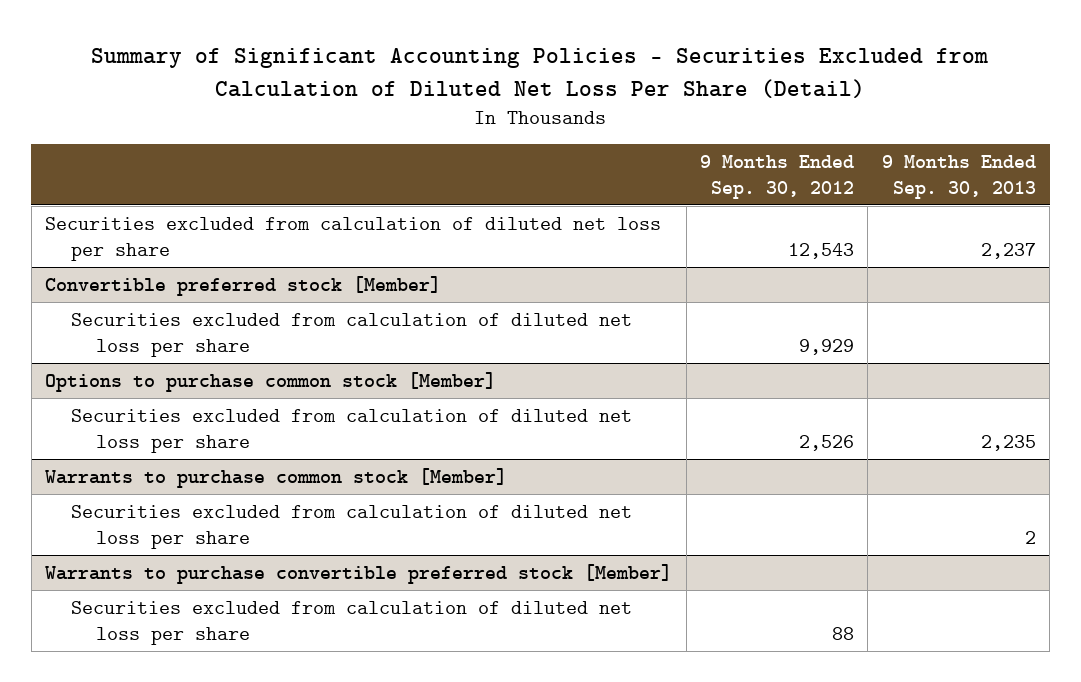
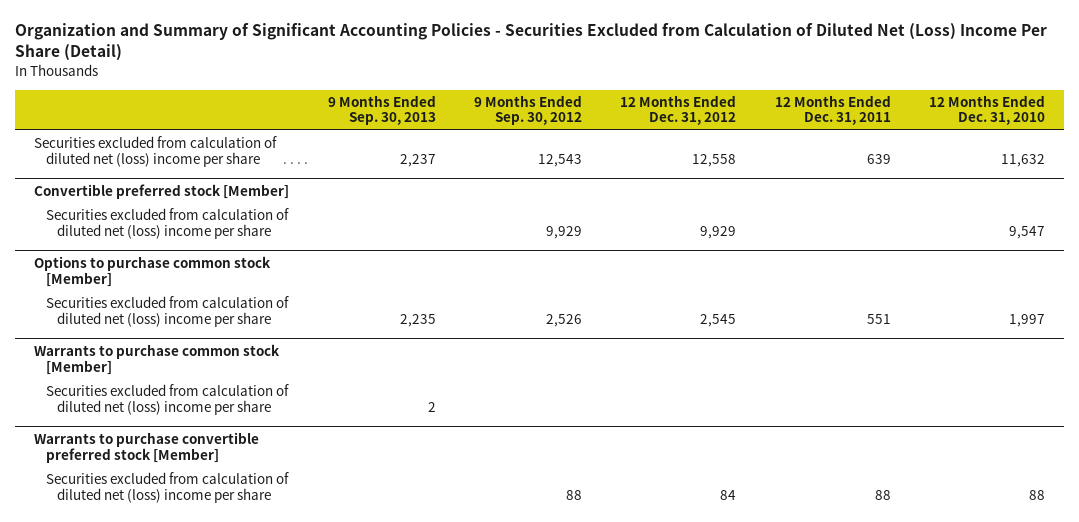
[91,48,989,98] Summary of Significant Accounting Policies - Securities Excluded from Calculation of Diluted Net Loss Per Share (Detail) -> [14,23,1047,62] Organization and Summary of Significant Accounting Policies - Securities Excluded from Calculation of Diluted Net (Loss) Income Per Share (Detail)
none -> [620,94,737,126] 12 Months Ended Dec. 31, 2012
none -> [774,94,891,126] 12 Months Ended Dec. 31, 2011
none -> [929,94,1046,126] 12 Months Ended Dec. 31, 2010
[45,216,662,261] Securities excluded from calculation of diluted net loss per share -> [34,136,278,167] Securities excluded from calculation of diluted net (loss) income per share
[70,312,632,357] Securities excluded from calculation of diluted net loss per share -> [45,208,289,239] Securities excluded from calculation of diluted net (loss) income per share
[70,408,632,453] Securities excluded from calculation of diluted net loss per share -> [45,296,289,327] Securities excluded from calculation of diluted net (loss) income per share
[70,504,632,549] Securities excluded from calculation of diluted net loss per share -> [45,384,289,415] Securities excluded from calculation of diluted net (loss) income per share
[70,600,632,645] Securities excluded from calculation of diluted net loss per share -> [45,472,289,503] Securities excluded from calculation of diluted net (loss) income per share

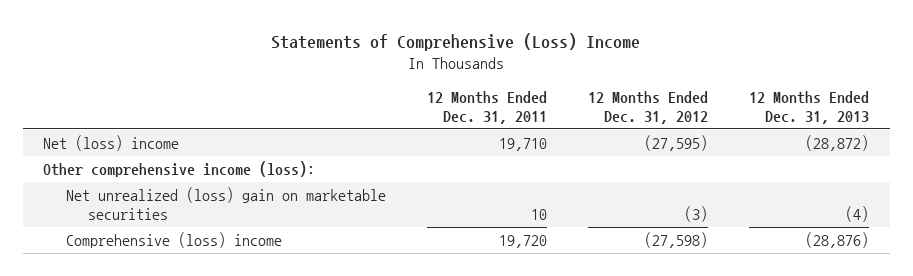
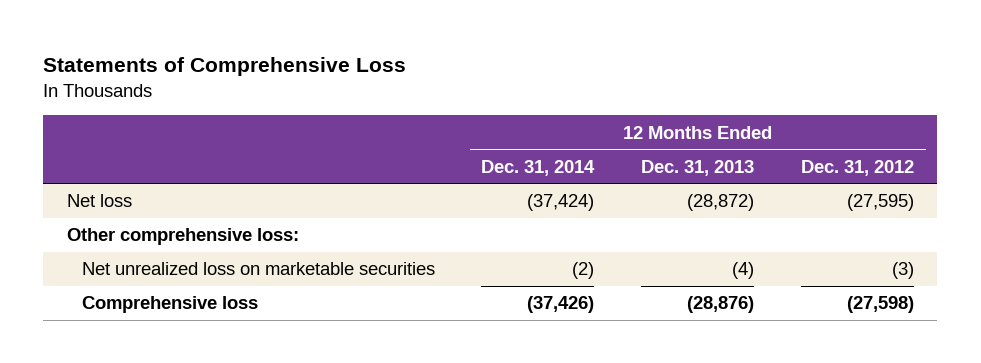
[271,33,641,52] Statements of Comprehensive (Loss) Income -> [43,56,407,76] Statements of Comprehensive Loss
[426,91,547,124] 12 Months Ended Dec. 31, 2011 -> none
none -> [481,159,596,176] Dec. 31, 2014
[43,135,180,152] Net (loss) income -> [66,194,132,208] Net loss
[43,161,316,178] Other comprehensive income (loss): -> [66,228,299,246] Other comprehensive loss:
[65,187,386,220] Net unrealized (loss) gain on marketable securities -> [81,262,435,276] Net unrealized loss on marketable securities
[65,232,282,249] Comprehensive (loss) income -> [81,296,258,314] Comprehensive loss

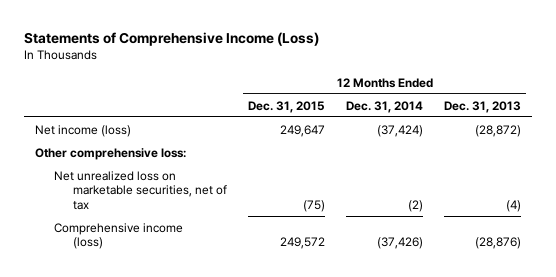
[43,56,407,76] Statements of Comprehensive Loss -> [24,31,320,46] Statements of Comprehensive Income (Loss)
[800,159,914,176] Dec. 31, 2012 -> none
none -> [247,100,325,113] Dec. 31, 2015
[66,194,132,208] Net loss -> [34,124,131,137] Net income (loss)
[81,262,435,276] Net unrealized loss on marketable securities -> [53,170,227,210] Net unrealized loss on marketable securities, net of tax
[81,296,258,314] Comprehensive loss -> [53,222,183,250] Comprehensive income (loss)

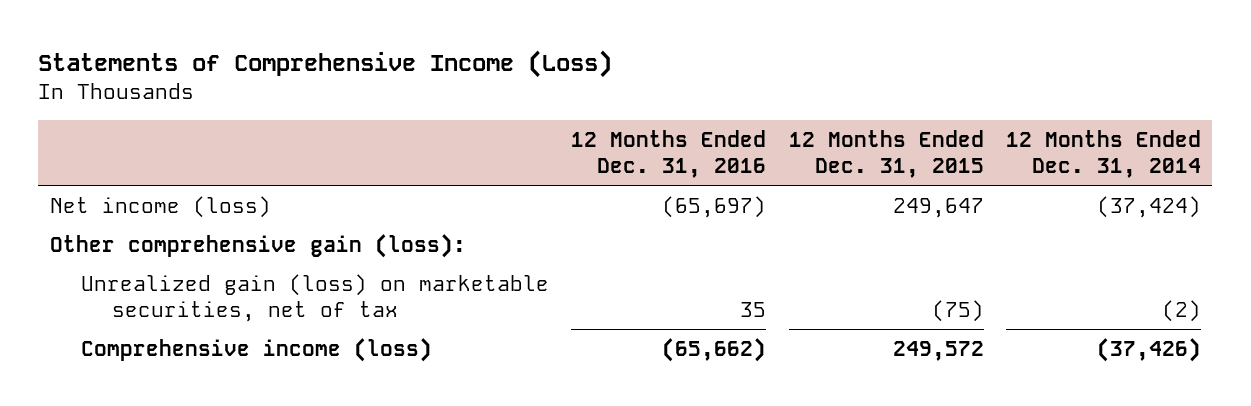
[444,100,522,113] Dec. 31, 2013 -> none
none -> [571,130,767,178] 12 Months Ended Dec. 31, 2016
[34,147,186,160] Other comprehensive loss: -> [49,234,466,259] Other comprehensive gain (loss):
[53,170,227,210] Net unrealized loss on marketable securities, net of tax -> [80,274,549,322] Unrealized gain (loss) on marketable securities, net of tax

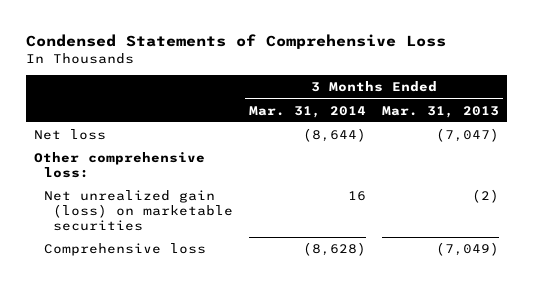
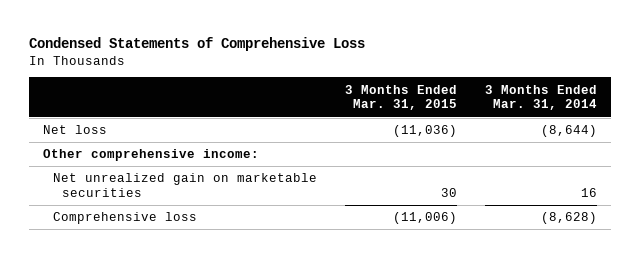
[381,105,499,118] Mar. 31, 2013 -> none
none -> [344,84,457,111] 3 Months Ended Mar. 31, 2015
[34,152,206,179] Other comprehensive loss: -> [43,149,260,162] Other comprehensive income:
[43,190,234,231] Net unrealized gain (loss) on marketable securities -> [52,173,317,198] Net unrealized gain on marketable securities

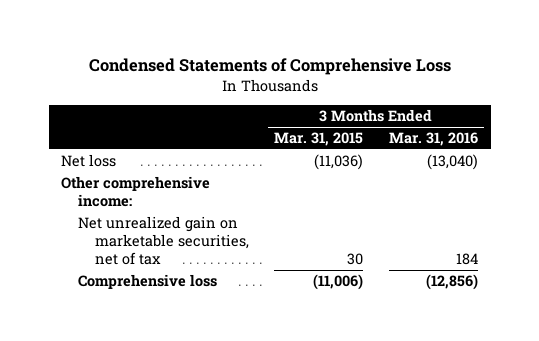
[484,84,597,111] 3 Months Ended Mar. 31, 2014 -> none
none -> [388,132,478,147] Mar. 31, 2016
[52,173,317,198] Net unrealized gain on marketable securities -> [78,216,249,266] Net unrealized gain on marketable securities, net of tax

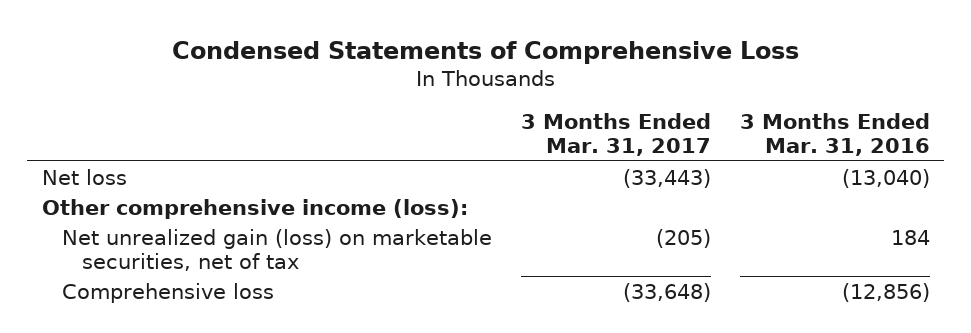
[274,132,364,147] Mar. 31, 2015 -> none
none -> [520,113,711,157] 3 Months Ended Mar. 31, 2017
[61,176,211,208] Other comprehensive income: -> [41,198,468,219] Other comprehensive income (loss):
[78,216,249,266] Net unrealized gain on marketable securities, net of tax -> [61,228,492,271] Net unrealized gain (loss) on marketable securities, net of tax

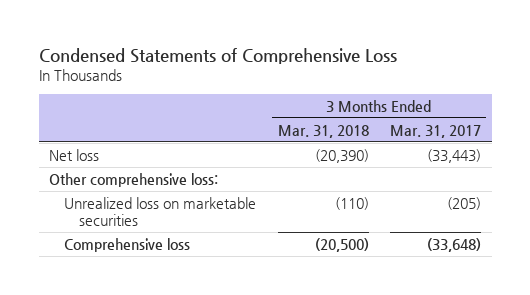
[739,113,930,157] 3 Months Ended Mar. 31, 2016 -> none
none -> [277,124,369,138] Mar. 31, 2018
[41,198,468,219] Other comprehensive income (loss): -> [49,172,219,187] Other comprehensive loss:
[61,228,492,271] Net unrealized gain (loss) on marketable securities, net of tax -> [64,196,257,227] Unrealized loss on marketable securities

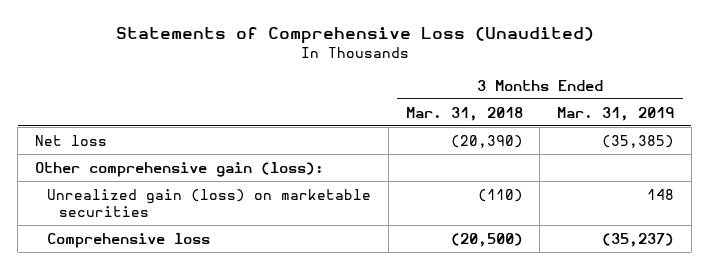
[38,47,397,64] Condensed Statements of Comprehensive Loss -> [115,27,594,45] Statements of Comprehensive Loss (Unaudited)
[390,124,482,138] Mar. 31, 2017 -> none
none -> [557,106,675,121] Mar. 31, 2019
[49,172,219,187] Other comprehensive loss: -> [35,161,325,177] Other comprehensive gain (loss):
[64,196,257,227] Unrealized loss on marketable securities -> [47,188,372,217] Unrealized gain (loss) on marketable securities

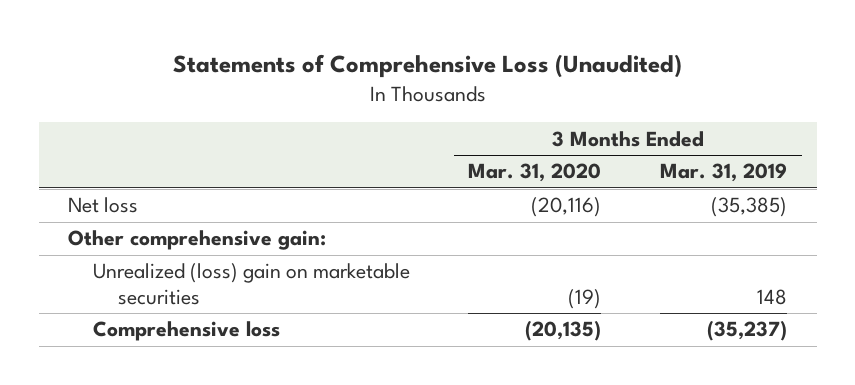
[405,106,523,121] Mar. 31, 2018 -> none
none -> [468,163,602,183] Mar. 31, 2020
[35,161,325,177] Other comprehensive gain (loss): -> [67,230,326,251] Other comprehensive gain:
[47,188,372,217] Unrealized gain (loss) on marketable securities -> [92,263,410,305] Unrealized (loss) gain on marketable securities

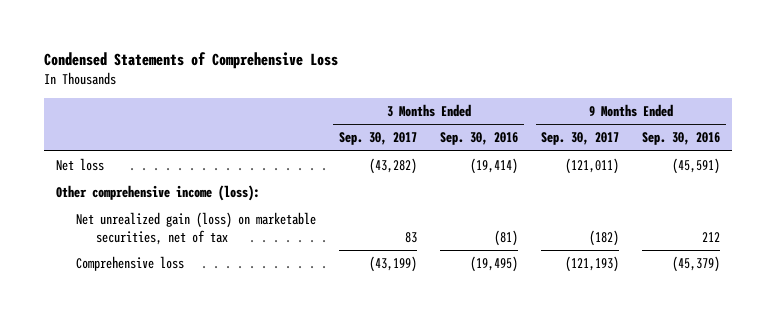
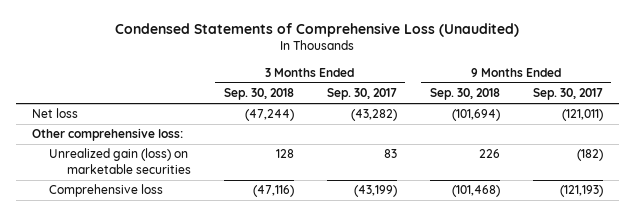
[44,52,339,70] Condensed Statements of Comprehensive Loss -> [115,23,520,38] Condensed Statements of Comprehensive Loss (Unaudited)
[440,132,519,146] Sep. 30, 2016 -> none
[642,132,721,146] Sep. 30, 2016 -> none
none -> [223,88,294,101] Sep. 30, 2018
none -> [429,88,500,101] Sep. 30, 2018
[55,185,260,202] Other comprehensive income (loss): -> [32,128,184,142] Other comprehensive loss:
[75,212,316,245] Net unrealized gain (loss) on marketable securities, net of tax -> [49,148,191,174] Unrealized gain (loss) on marketable securities

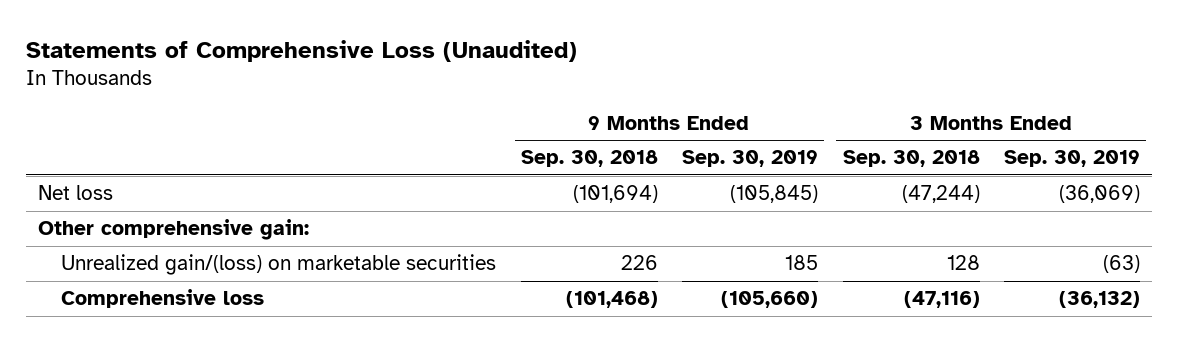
[115,23,520,38] Condensed Statements of Comprehensive Loss (Unaudited) -> [25,39,577,62] Statements of Comprehensive Loss (Unaudited)
[326,88,397,101] Sep. 30, 2017 -> none
[532,88,603,101] Sep. 30, 2017 -> none
none -> [682,150,819,168] Sep. 30, 2019
none -> [1003,150,1140,168] Sep. 30, 2019
[32,128,184,142] Other comprehensive loss: -> [38,219,310,241] Other comprehensive gain:
[49,148,191,174] Unrealized gain (loss) on marketable securities -> [61,254,497,276] Unrealized gain/(loss) on marketable securities

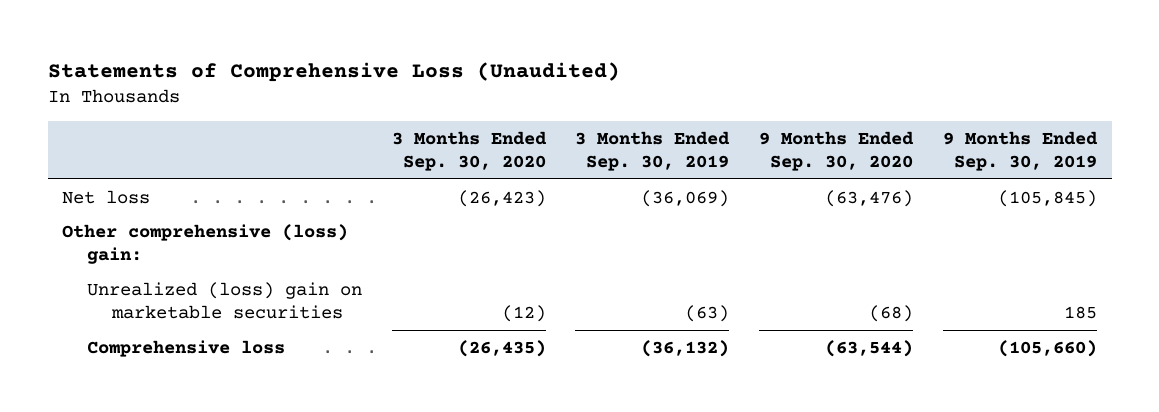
[520,150,658,168] Sep. 30, 2018 -> none
[842,150,980,168] Sep. 30, 2018 -> none
none -> [391,130,547,172] 3 Months Ended Sep. 30, 2020
none -> [759,130,915,172] 9 Months Ended Sep. 30, 2020
[38,219,310,241] Other comprehensive gain: -> [62,223,349,265] Other comprehensive (loss) gain:
[61,254,497,276] Unrealized gain/(loss) on marketable securities -> [87,281,363,320] Unrealized (loss) gain on marketable securities

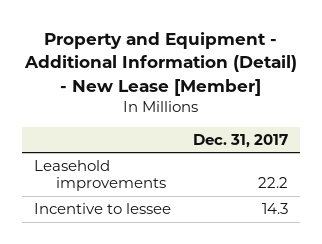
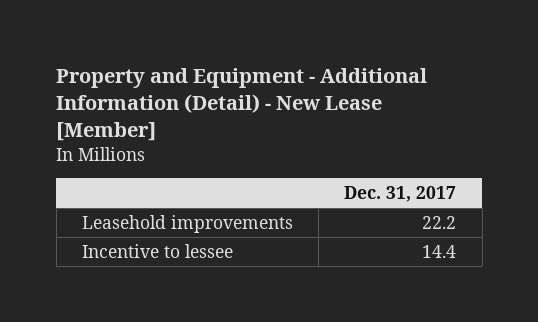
[262,203,289,215] 14.3 -> [422,244,457,258] 14.4

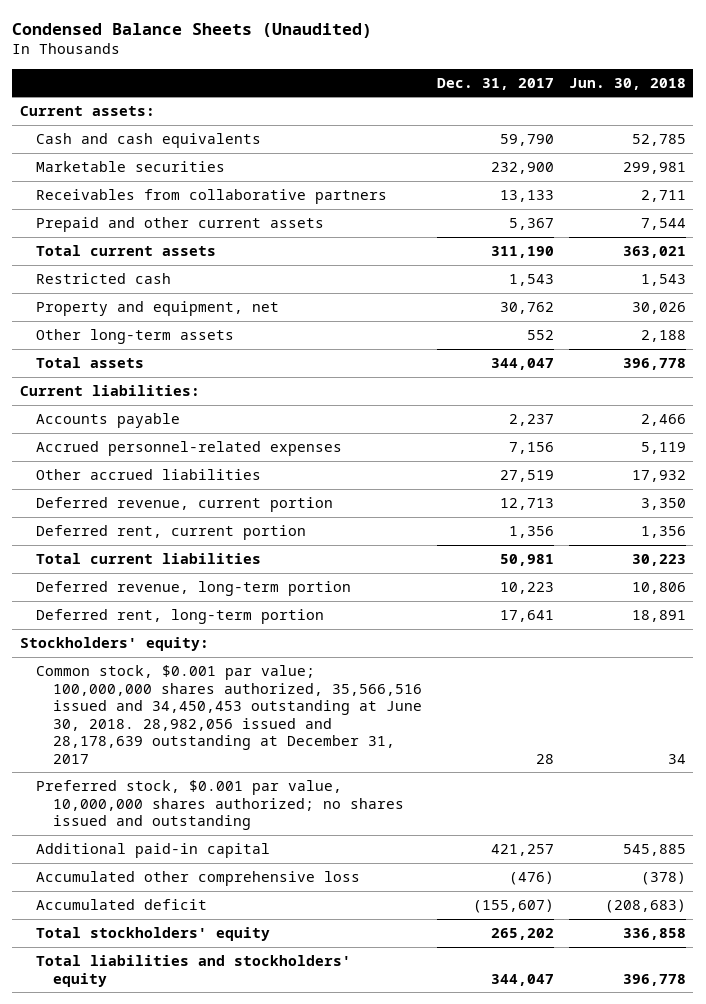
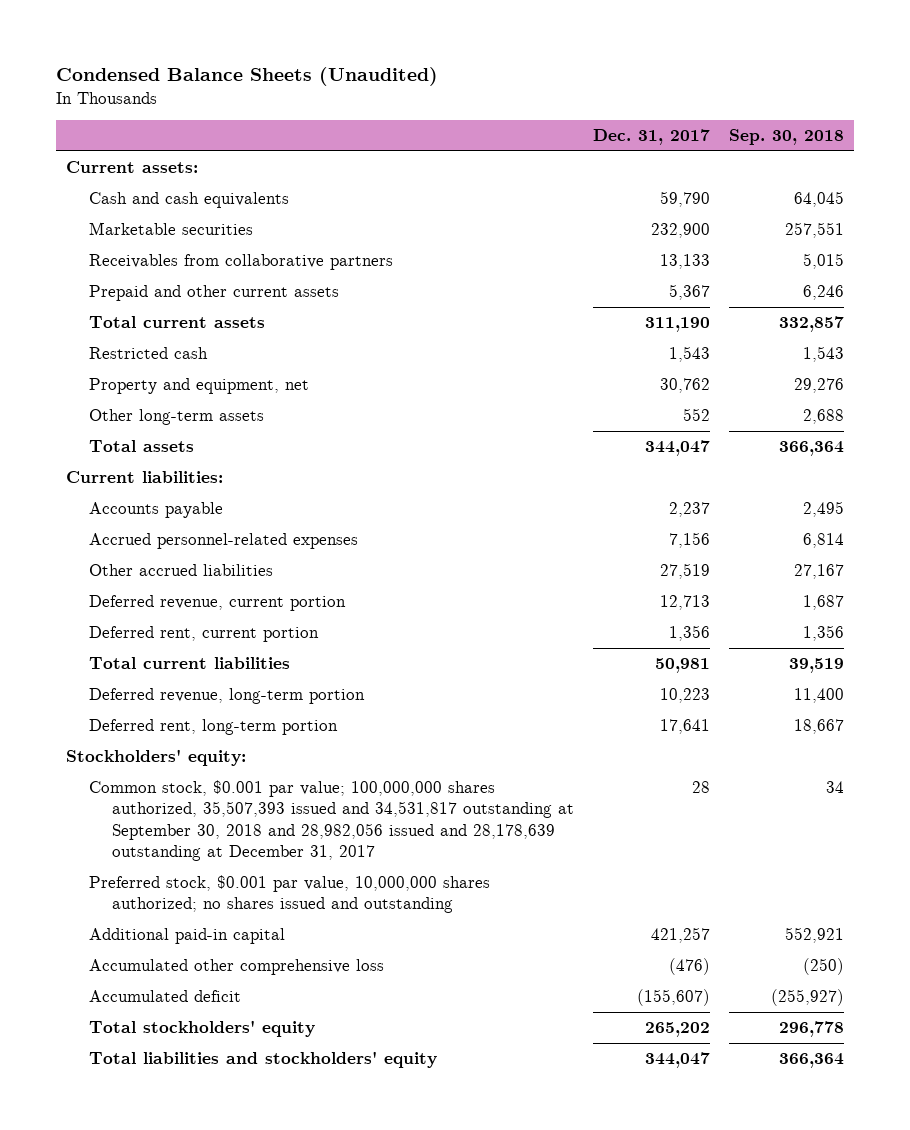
[568,77,686,90] Jun. 30, 2018 -> none
none -> [729,129,845,146] Sep. 30, 2018
[36,664,422,764] Common stock, $0.001 par value; 100,000,000 shares authorized, 35,566,516 issued and 34,450,453 outstanding at June 30, 2018. 28,982,056 issued and 28,178,639 outstanding at December 31, 2017 -> [88,780,574,862] Common stock, $0.001 par value; 100,000,000 shares authorized, 35,507,393 issued and 34,531,817 outstanding at September 30, 2018 and 28,982,056 issued and 28,178,639 outstanding at December 31, 2017

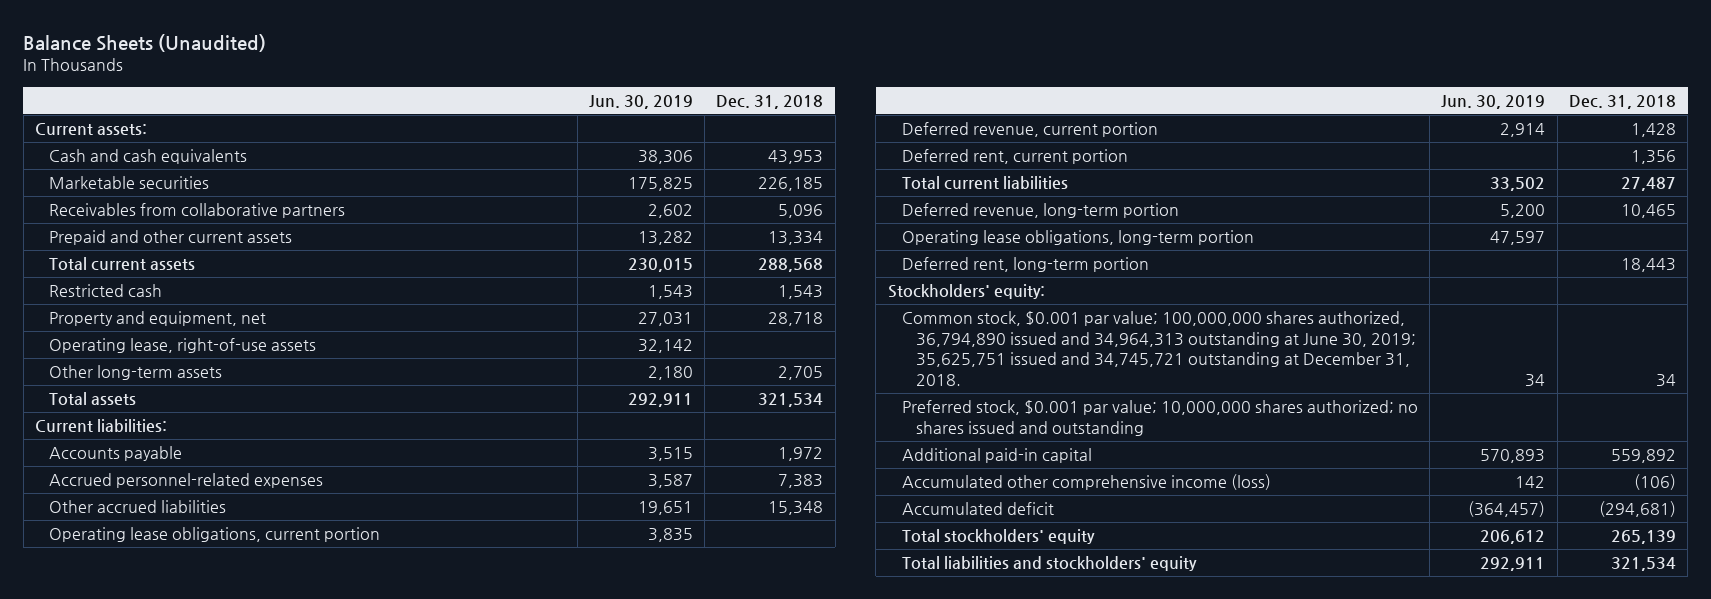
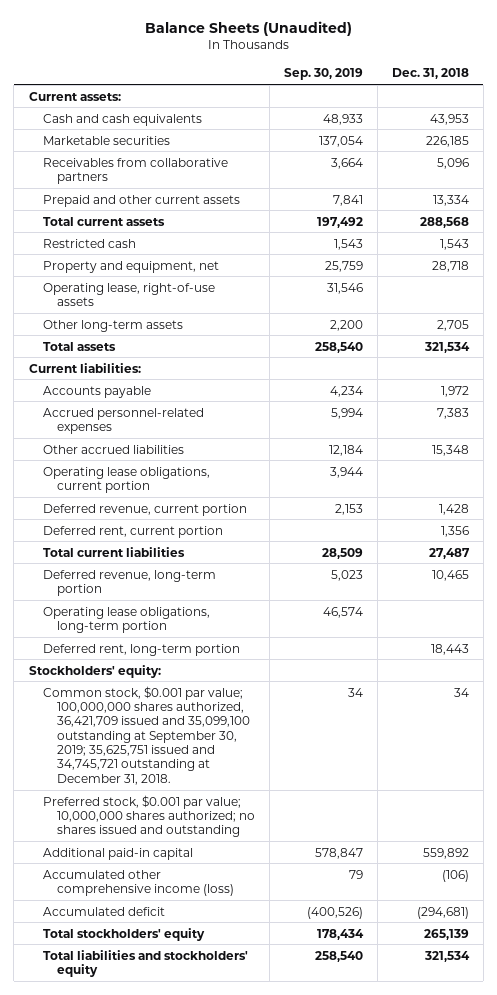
[588,94,693,109] Jun. 30, 2019 -> none
none -> [283,68,363,81] Sep. 30, 2019
[901,311,1417,387] Common stock, $0.001 par value; 100,000,000 shares authorized, 36,794,890 issued and 34,964,313 outstanding at June 30, 2019; 35,625,751 issued and 34,745,721 outstanding at December 31, 2018. -> [42,685,250,785] Common stock, $0.001 par value; 100,000,000 shares authorized, 36,421,709 issued and 35,099,100 outstanding at September 30, 2019; 35,625,751 issued and 34,745,721 outstanding at December 31, 2018.

